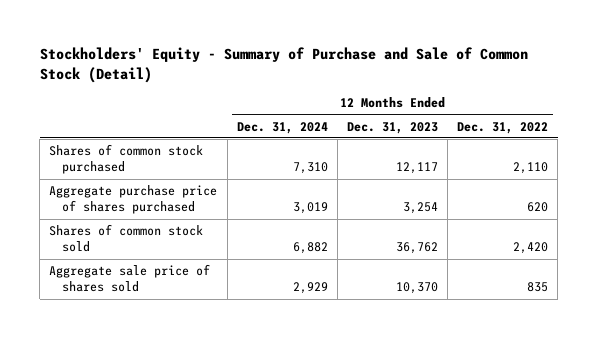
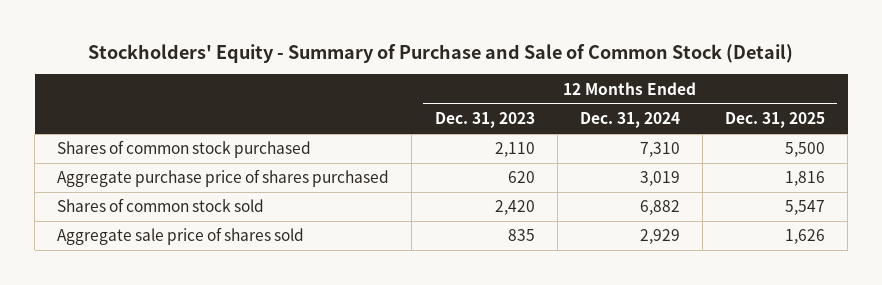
[457,121,549,134] Dec. 31, 2022 -> none
none -> [725,112,826,129] Dec. 31, 2025
[396,162,439,175] 12,117 -> [494,142,535,158] 2,110
[403,202,439,215] 3,254 -> [507,171,535,184] 620
[396,242,439,255] 36,762 -> [494,200,535,216] 2,420
[396,282,439,295] 10,370 -> [507,229,535,242] 835

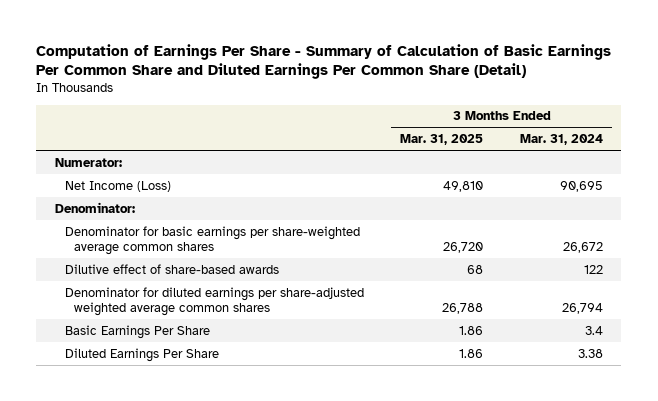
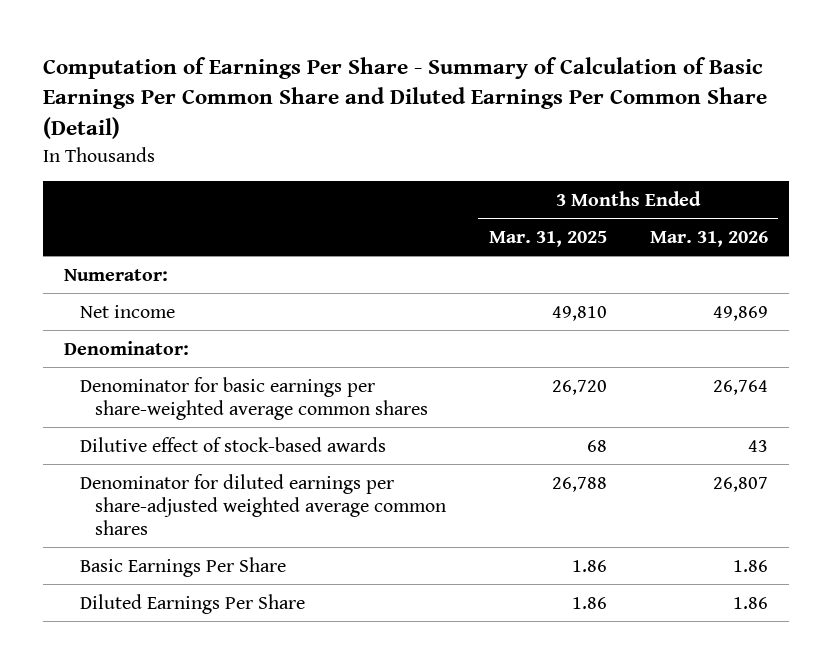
[519,133,603,145] Mar. 31, 2024 -> none
none -> [649,230,768,247] Mar. 31, 2026
[64,180,171,192] Net Income (Loss) -> [79,304,175,318] Net income
[64,263,279,274] Dilutive effect of share-based awards -> [79,436,386,452] Dilutive effect of stock-based awards

